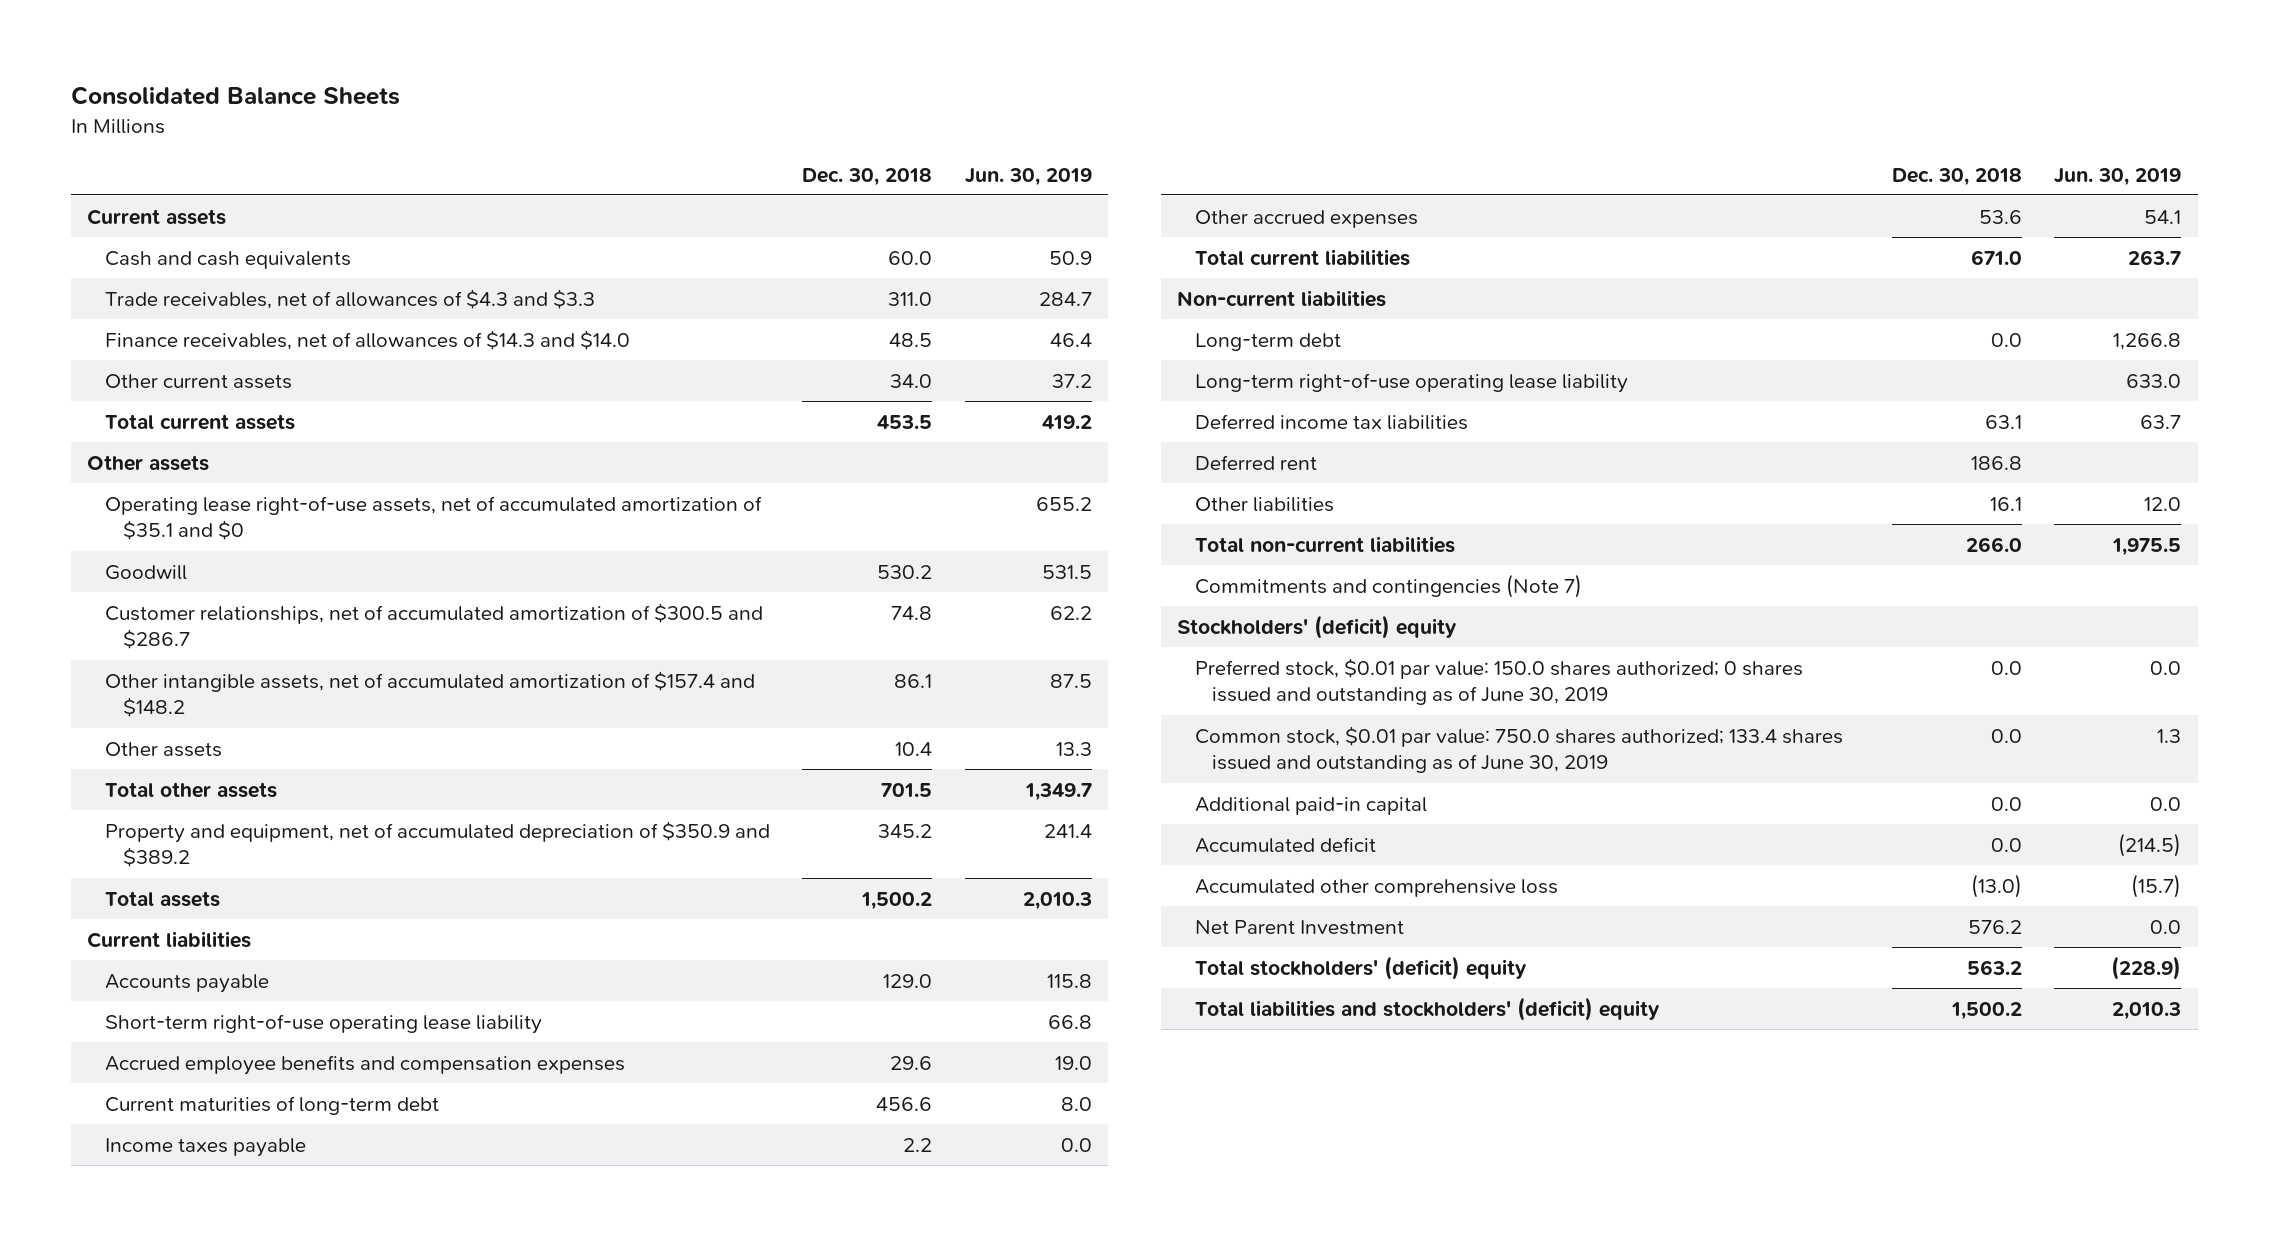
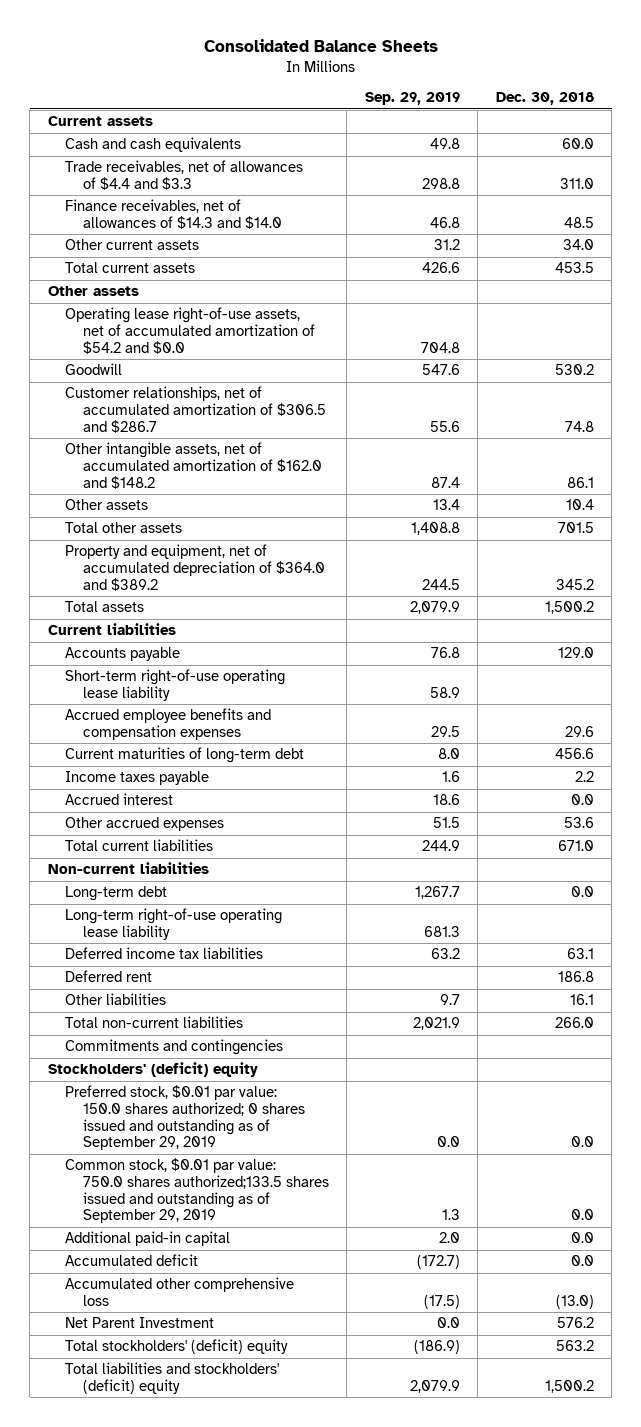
[964,167,1092,186] Jun. 30, 2019 -> none
none -> [364,92,460,106] Sep. 29, 2019
[105,288,596,309] Trade receivables, net of allowances of $4.3 and $3.3 -> [65,160,304,190] Trade receivables, net of allowances of $4.4 and $3.3
[105,495,763,541] Operating lease right-of-use assets, net of accumulated amortization of $35.1 and $0 -> [65,307,315,354] Operating lease right-of-use assets, net of accumulated amortization of $54.2 and $0.0
[105,602,764,650] Customer relationships, net of accumulated amortization of $300.5 and $286.7 -> [65,386,326,433] Customer relationships, net of accumulated amortization of $306.5 and $286.7
[105,670,756,718] Other intangible assets, net of accumulated amortization of $157.4 and $148.2 -> [65,442,322,489] Other intangible assets, net of accumulated amortization of $162.0 and $148.2
[105,820,771,868] Property and equipment, net of accumulated depreciation of $350.9 and $389.2 -> [65,544,325,591] Property and equipment, net of accumulated depreciation of $364.0 and $389.2
none -> [65,793,174,806] Accrued interest
[1194,573,1582,598] Commitments and contingencies (Note 7) -> [65,1039,284,1056] Commitments and contingencies
[1194,657,1803,706] Preferred stock, $0.01 par value: 150.0 shares authorized; 0 shares issued and outstanding as of June 30, 2019 -> [65,1085,305,1151] Preferred stock, $0.01 par value: 150.0 shares authorized; 0 shares issued and outstanding as of September 29, 2019
[1194,725,1843,774] Common stock, $0.01 par value: 750.0 shares authorized; 133.4 shares issued and outstanding as of June 30, 2019 -> [65,1158,329,1224] Common stock, $0.01 par value: 750.0 shares authorized;133.5 shares issued and outstanding as of September 29, 2019

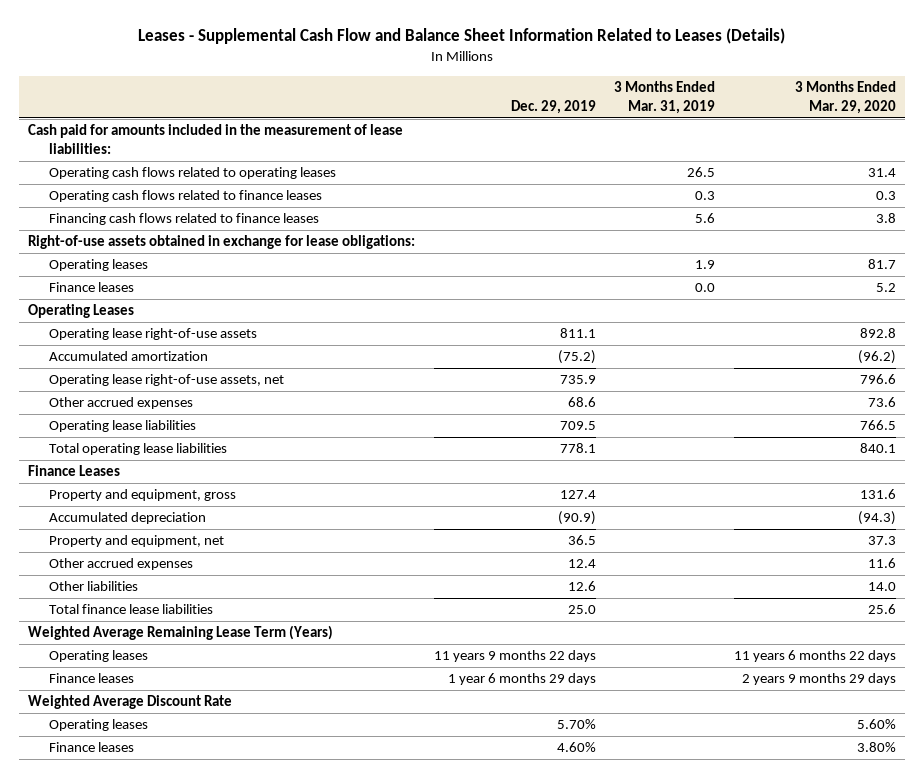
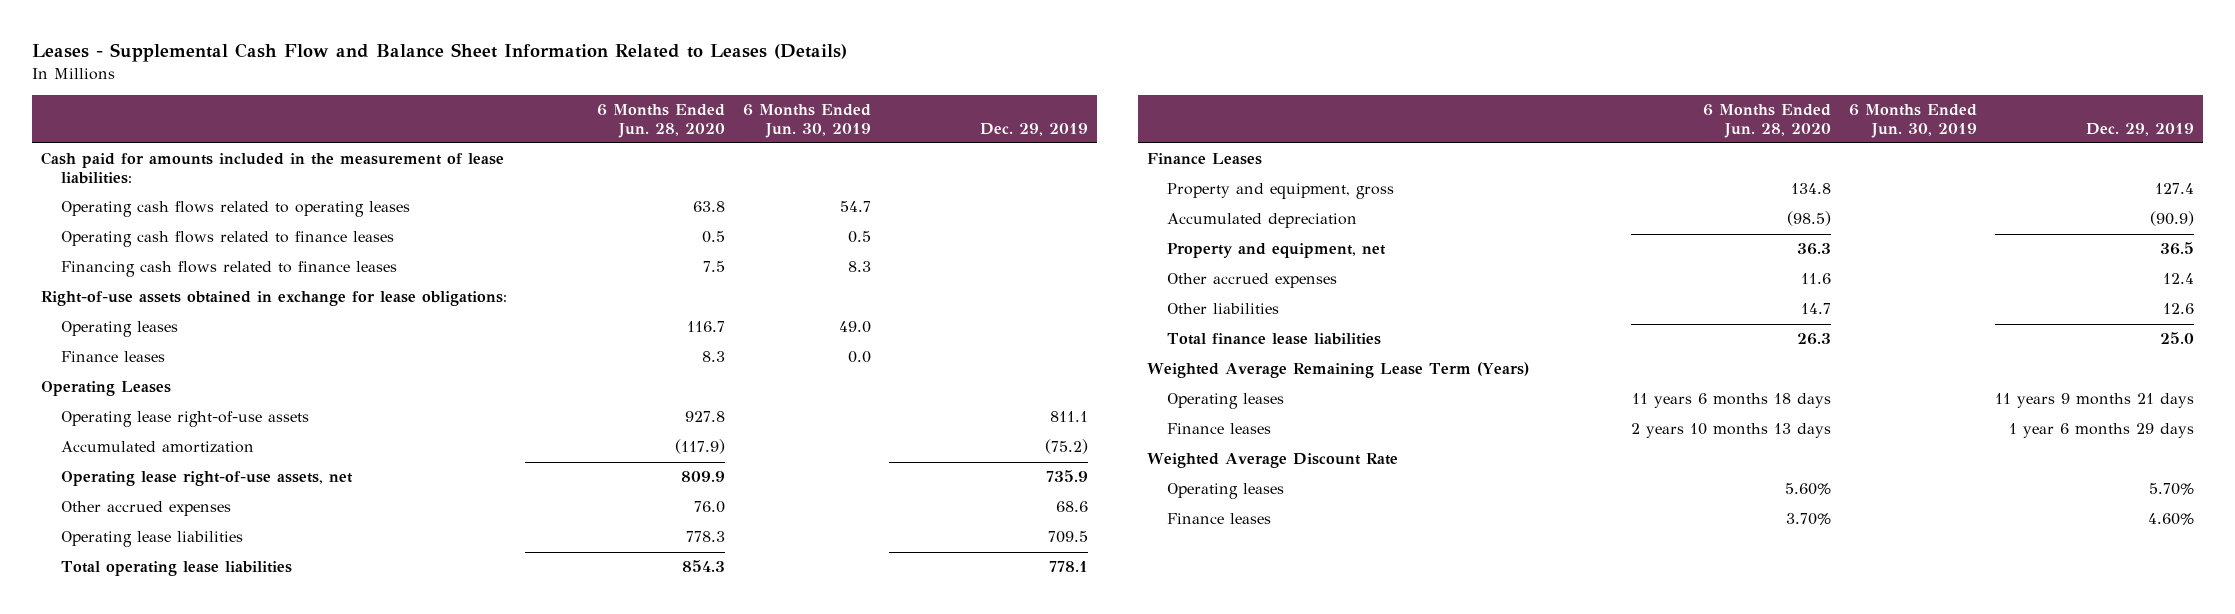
[614,81,716,114] 3 Months Ended Mar. 31, 2019 -> none
[794,81,896,114] 3 Months Ended Mar. 29, 2020 -> none
none -> [596,104,725,138] 6 Months Ended Jun. 28, 2020
none -> [743,104,872,138] 6 Months Ended Jun. 30, 2019
[433,650,596,663] 11 years 9 months 22 days -> [1995,393,2195,409] 11 years 9 months 21 days

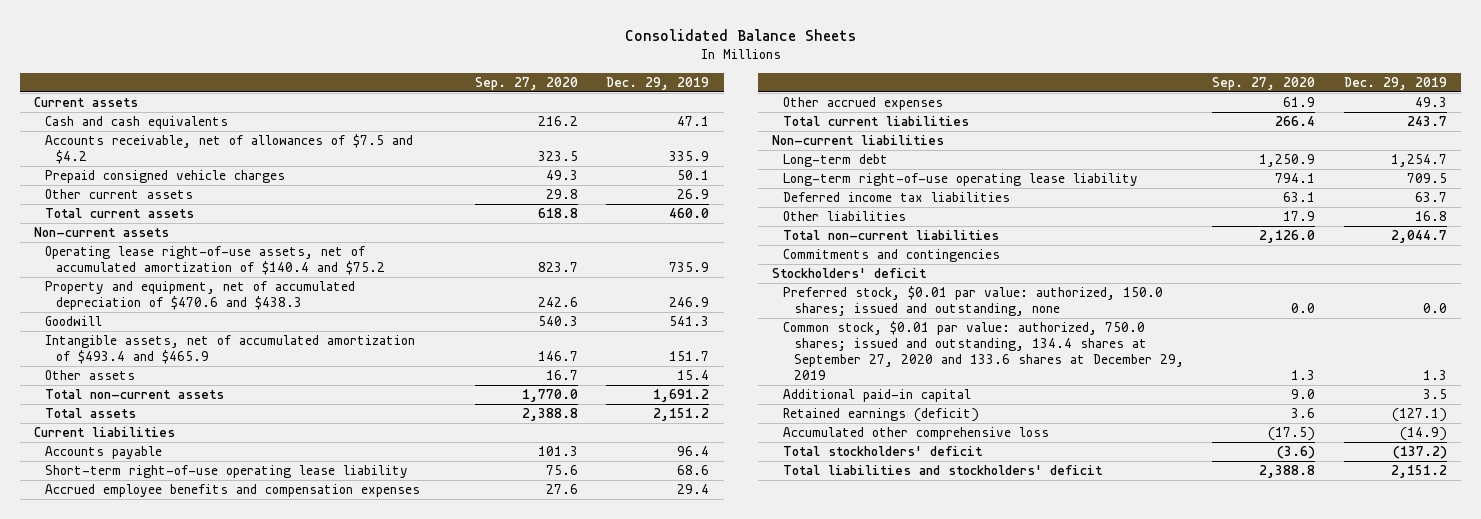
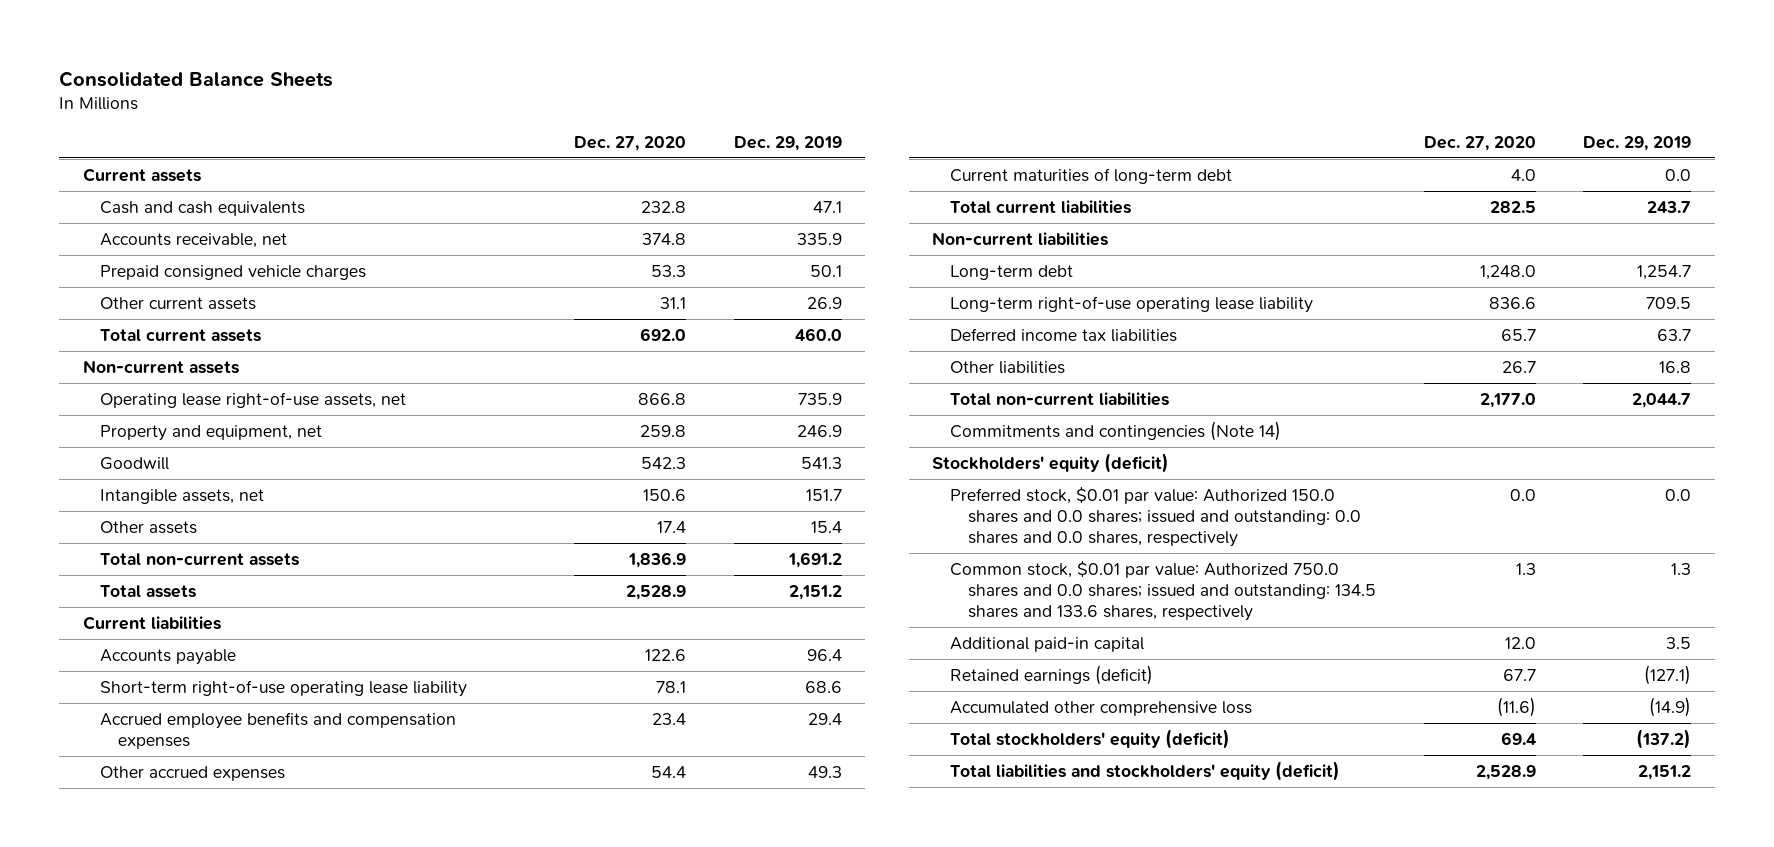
[474,76,578,90] Sep. 27, 2020 -> none
none -> [573,135,686,151] Dec. 27, 2020
[45,134,414,165] Accounts receivable, net of allowances of $7.5 and $4.2 -> [100,232,288,248] Accounts receivable, net
[45,246,386,276] Operating lease right-of-use assets, net of accumulated amortization of $140.4 and $75.2 -> [100,391,407,408] Operating lease right-of-use assets, net
[45,281,356,311] Property and equipment, net of accumulated depreciation of $470.6 and $438.3 -> [100,424,323,441] Property and equipment, net
[45,335,416,365] Intangible assets, net of accumulated amortization of $493.4 and $465.9 -> [100,488,265,504] Intangible assets, net
none -> [950,167,1233,184] Current maturities of long-term debt
[782,249,1000,263] Commitments and contingencies -> [950,420,1282,441] Commitments and contingencies (Note 14)
[771,268,927,279] Stockholders' deficit -> [932,452,1170,473] Stockholders' equity (deficit)
[782,286,1163,317] Preferred stock, $0.01 par value: authorized, 150.0 shares; issued and outstanding, none -> [950,486,1361,548] Preferred stock, $0.01 par value: Authorized 150.0 shares and 0.0 shares; issued and outstanding: 0.0 shares and 0.0 shares, respectively
[782,321,1184,380] Common stock, $0.01 par value: authorized, 750.0 shares; issued and outstanding, 134.4 shares at September 27, 2020 and 133.6 shares at December 29, 2019 -> [950,560,1376,622] Common stock, $0.01 par value: Authorized 750.0 shares and 0.0 shares; issued and outstanding: 134.5 shares and 133.6 shares, respectively
[782,446,983,457] Total stockholders' deficit -> [950,728,1231,749] Total stockholders' equity (deficit)
[782,465,1103,476] Total liabilities and stockholders' deficit -> [950,760,1341,781] Total liabilities and stockholders' equity (deficit)

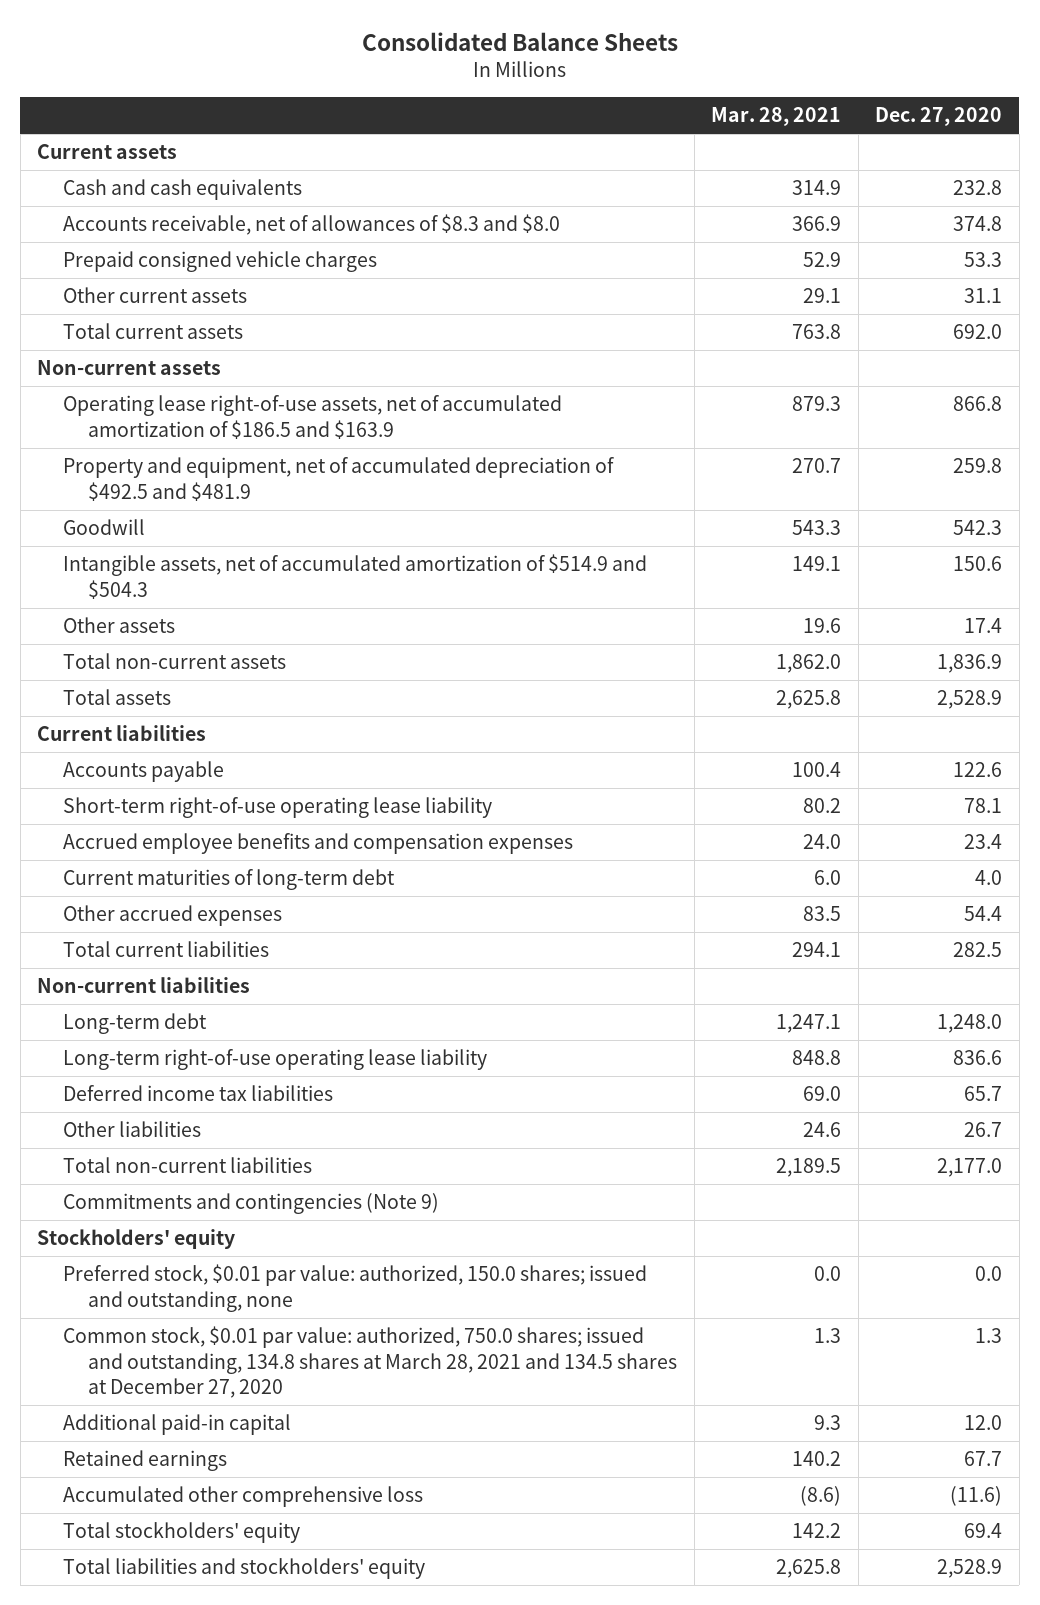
[733,135,842,151] Dec. 29, 2019 -> none
none -> [711,107,842,127] Mar. 28, 2021
[100,232,288,248] Accounts receivable, net -> [62,214,560,236] Accounts receivable, net of allowances of $8.3 and $8.0
[100,391,407,408] Operating lease right-of-use assets, net -> [62,395,562,439] Operating lease right-of-use assets, net of accumulated amortization of $186.5 and $163.9
[100,424,323,441] Property and equipment, net -> [62,457,614,501] Property and equipment, net of accumulated depreciation of $492.5 and $481.9
[100,488,265,504] Intangible assets, net -> [62,554,647,599] Intangible assets, net of accumulated amortization of $514.9 and $504.3
[100,765,286,781] Other accrued expenses -> [62,905,282,927] Other accrued expenses
[950,420,1282,441] Commitments and contingencies (Note 14) -> [62,1193,439,1215] Commitments and contingencies (Note 9)
[932,452,1170,473] Stockholders' equity (deficit) -> [37,1229,236,1250] Stockholders' equity
[950,486,1361,548] Preferred stock, $0.01 par value: Authorized 150.0 shares and 0.0 shares; issued and outstanding: 0.0 shares and 0.0 shares, respectively -> [62,1264,647,1312] Preferred stock, $0.01 par value: authorized, 150.0 shares; issued and outstanding, none
[950,560,1376,622] Common stock, $0.01 par value: Authorized 750.0 shares and 0.0 shares; issued and outstanding: 134.5 shares and 133.6 shares, respectively -> [62,1326,678,1399] Common stock, $0.01 par value: authorized, 750.0 shares; issued and outstanding, 134.8 shares at March 28, 2021 and 134.5 shares at December 27, 2020
[950,664,1154,685] Retained earnings (deficit) -> [62,1450,227,1472] Retained earnings
[950,728,1231,749] Total stockholders' equity (deficit) -> [62,1522,300,1544] Total stockholders' equity
[950,760,1341,781] Total liabilities and stockholders' equity (deficit) -> [62,1558,425,1580] Total liabilities and stockholders' equity

